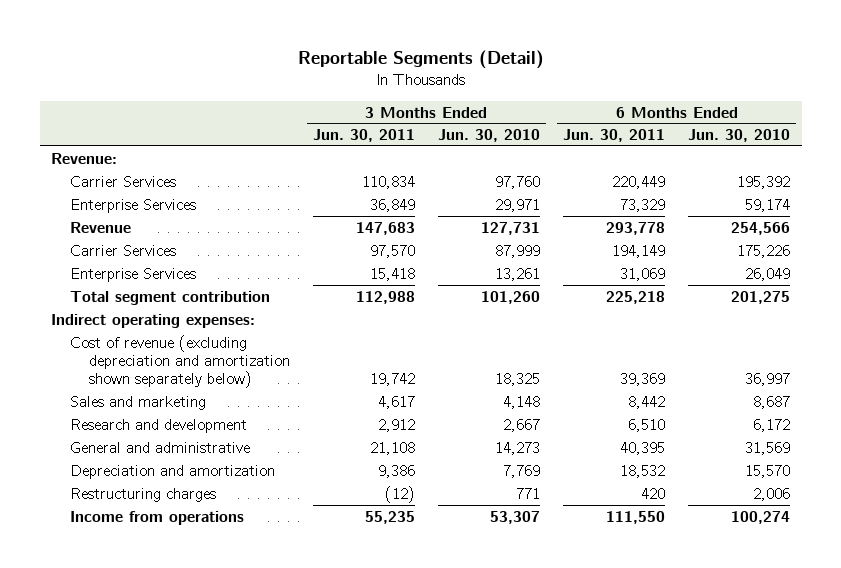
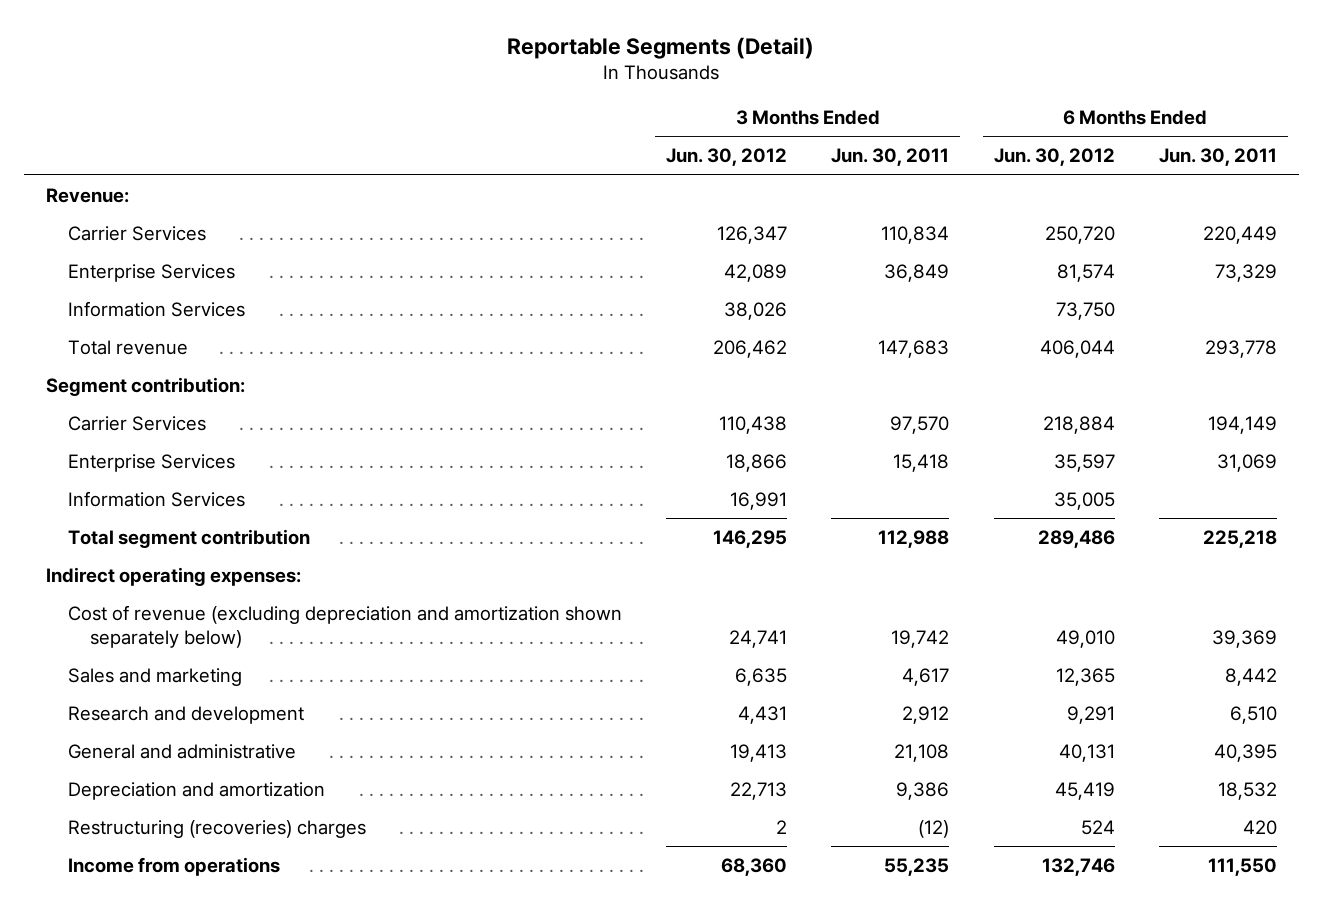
[437,129,540,143] Jun. 30, 2010 -> none
[688,129,791,143] Jun. 30, 2010 -> none
none -> [666,148,788,167] Jun. 30, 2012
none -> [993,148,1115,167] Jun. 30, 2012
none -> [67,300,245,317] Information Services
[69,221,131,233] Revenue -> [67,339,188,355] Total revenue
none -> [46,376,246,396] Segment contribution:
none -> [67,490,245,507] Information Services
[69,487,216,502] Restructuring charges -> [67,819,366,838] Restructuring (recoveries) charges

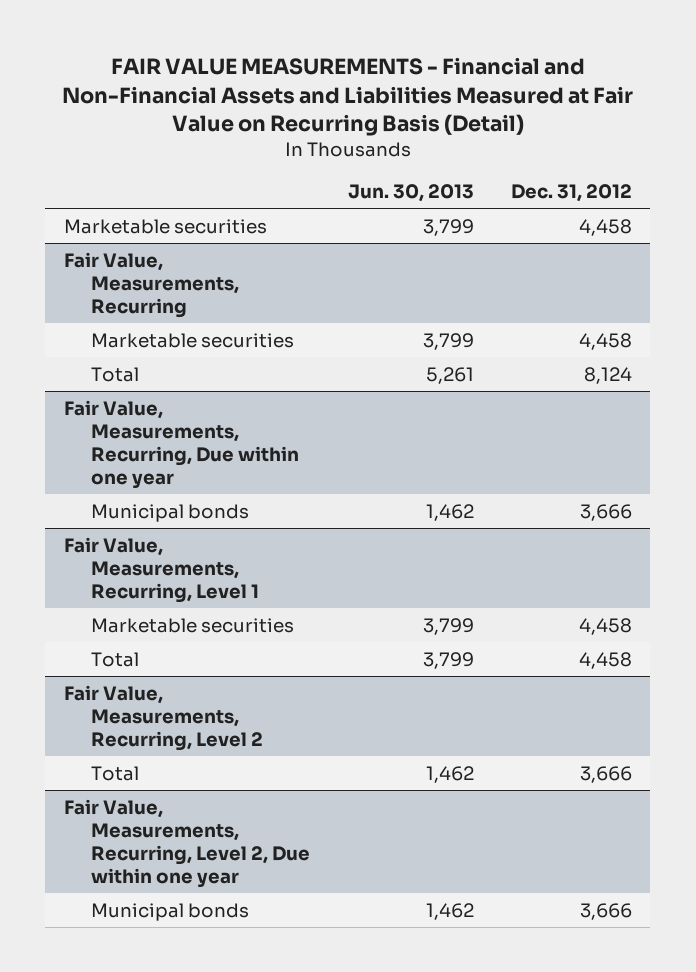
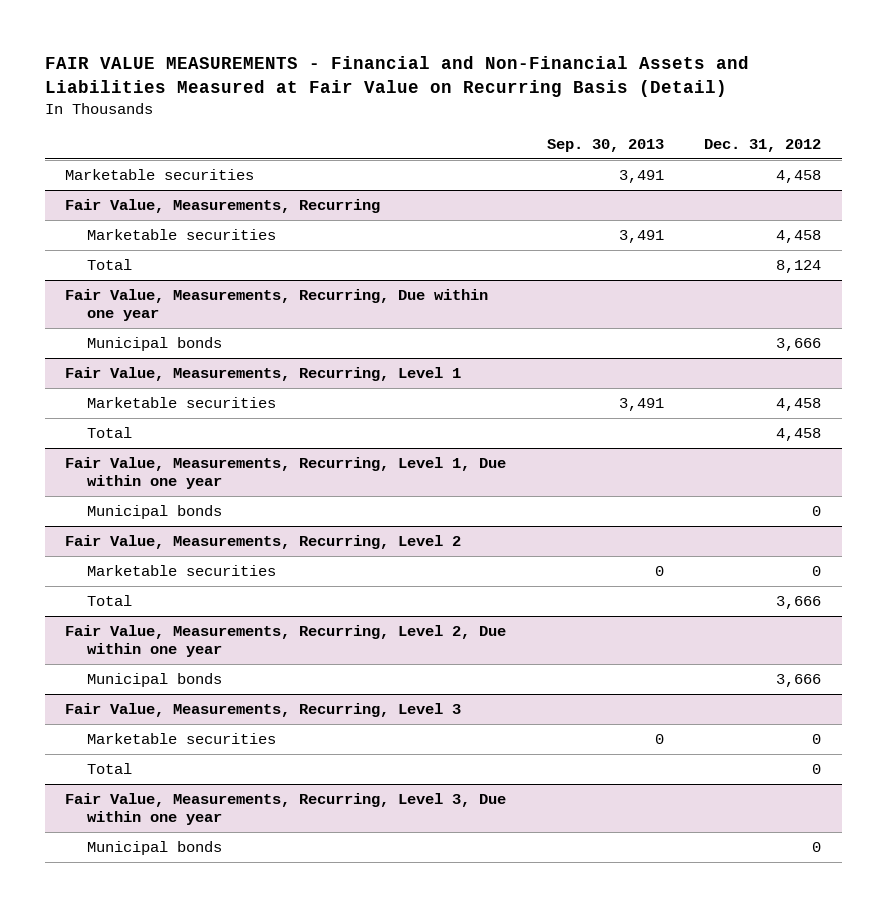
[347,184,474,203] Jun. 30, 2013 -> none
none -> [546,138,664,152] Sep. 30, 2013
none -> [65,457,507,490] Fair Value, Measurements, Recurring, Level 1, Due within one year
none -> [87,505,223,520] Municipal bonds
none -> [87,565,277,577] Marketable securities
none -> [65,703,462,718] Fair Value, Measurements, Recurring, Level 3
none -> [87,733,277,745] Marketable securities
none -> [87,763,133,775] Total
none -> [65,793,507,826] Fair Value, Measurements, Recurring, Level 3, Due within one year
none -> [87,841,223,856] Municipal bonds

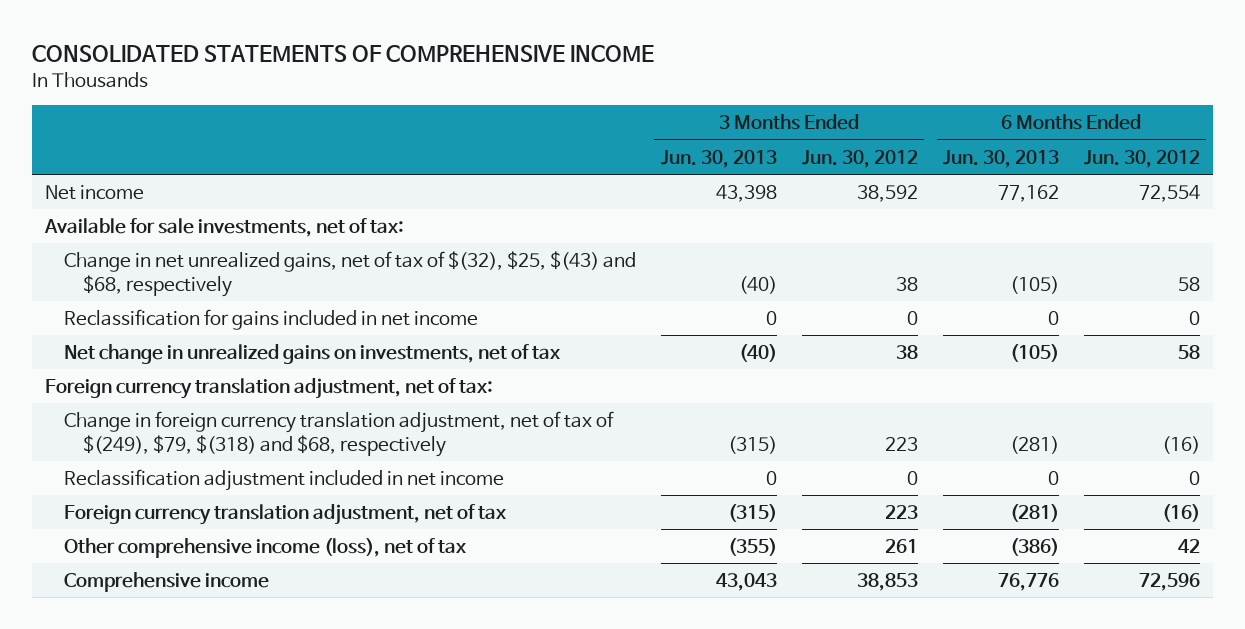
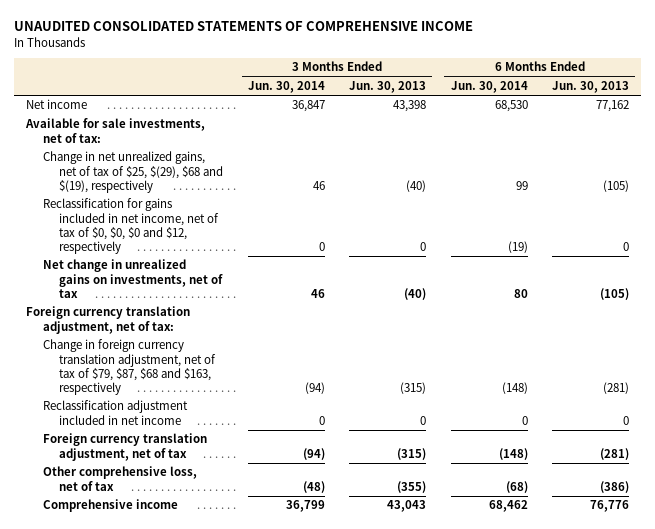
[32,45,655,63] CONSOLIDATED STATEMENTS OF COMPREHENSIVE INCOME -> [13,21,473,32] UNAUDITED CONSOLIDATED STATEMENTS OF COMPREHENSIVE INCOME
[801,149,918,168] Jun. 30, 2012 -> none
[1084,149,1201,168] Jun. 30, 2012 -> none
none -> [247,81,325,94] Jun. 30, 2014
none -> [450,81,528,94] Jun. 30, 2014
[63,250,636,297] Change in net unrealized gains, net of tax of $(32), $25, $(43) and $68, respectively -> [42,151,224,193] Change in net unrealized gains, net of tax of $25, $(29), $68 and $(19), respectively
[63,308,478,330] Reclassification for gains included in net income -> [42,198,220,254] Reclassification for gains included in net income, net of tax of $0, $0, $0 and $12, respectively
[63,410,614,457] Change in foreign currency translation adjustment, net of tax of $(249), $79, $(318) and $68, respectively -> [42,339,217,395] Change in foreign currency translation adjustment, net of tax of $79, $87, $68 and $163, respectively
[63,537,466,558] Other comprehensive income (loss), net of tax -> [42,466,197,491] Other comprehensive loss, net of tax

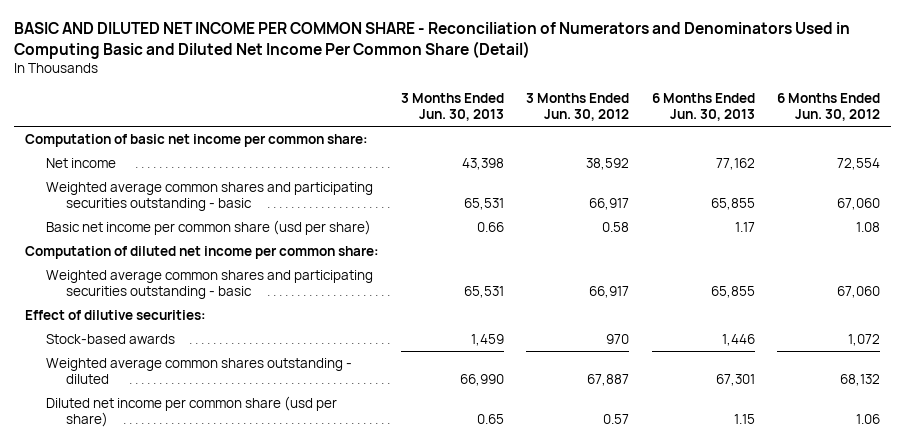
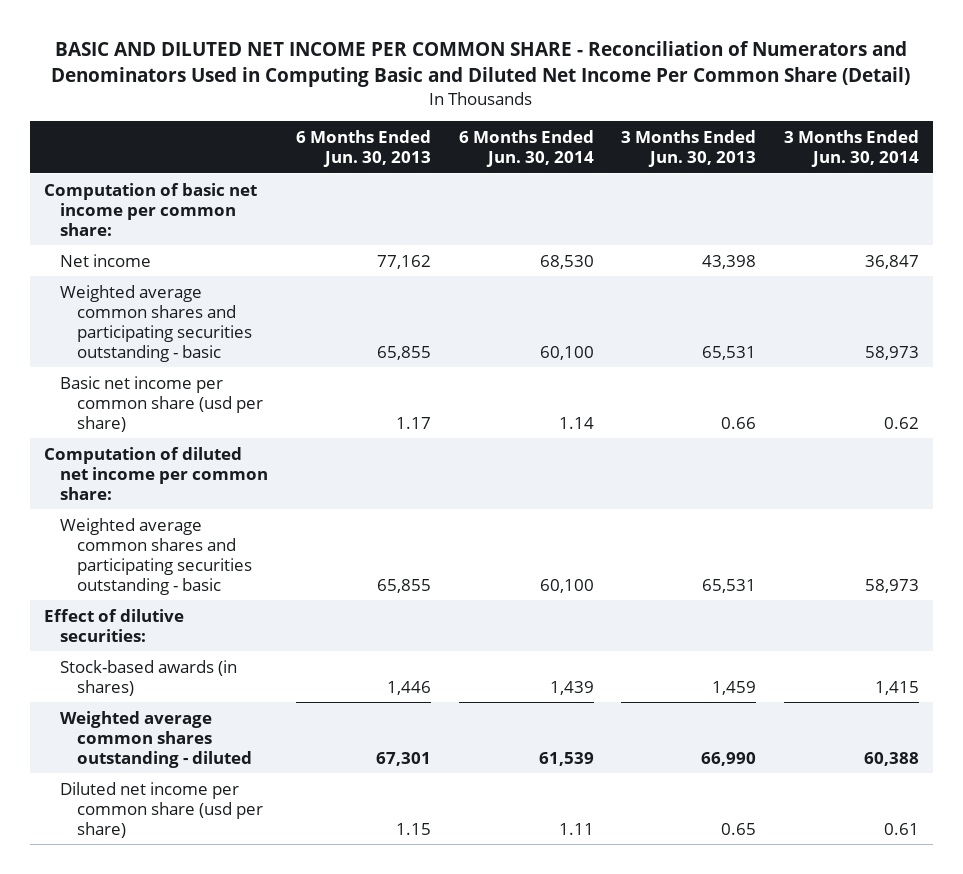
[526,93,630,122] 3 Months Ended Jun. 30, 2012 -> none
[777,93,881,122] 6 Months Ended Jun. 30, 2012 -> none
none -> [458,129,594,167] 6 Months Ended Jun. 30, 2014
none -> [783,129,919,167] 3 Months Ended Jun. 30, 2014
[45,333,175,344] Stock-based awards -> [60,659,238,696] Stock-based awards (in shares)

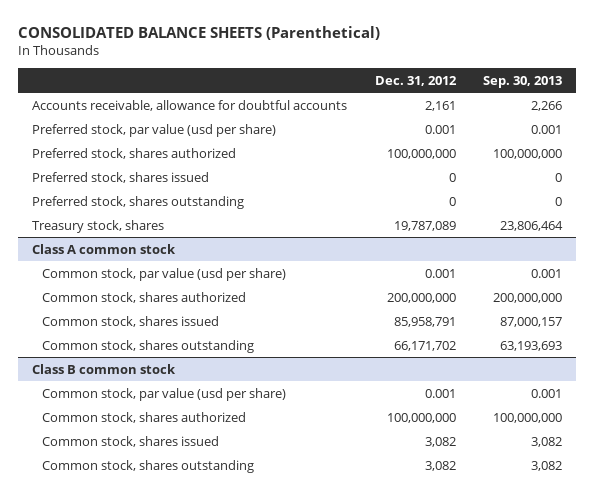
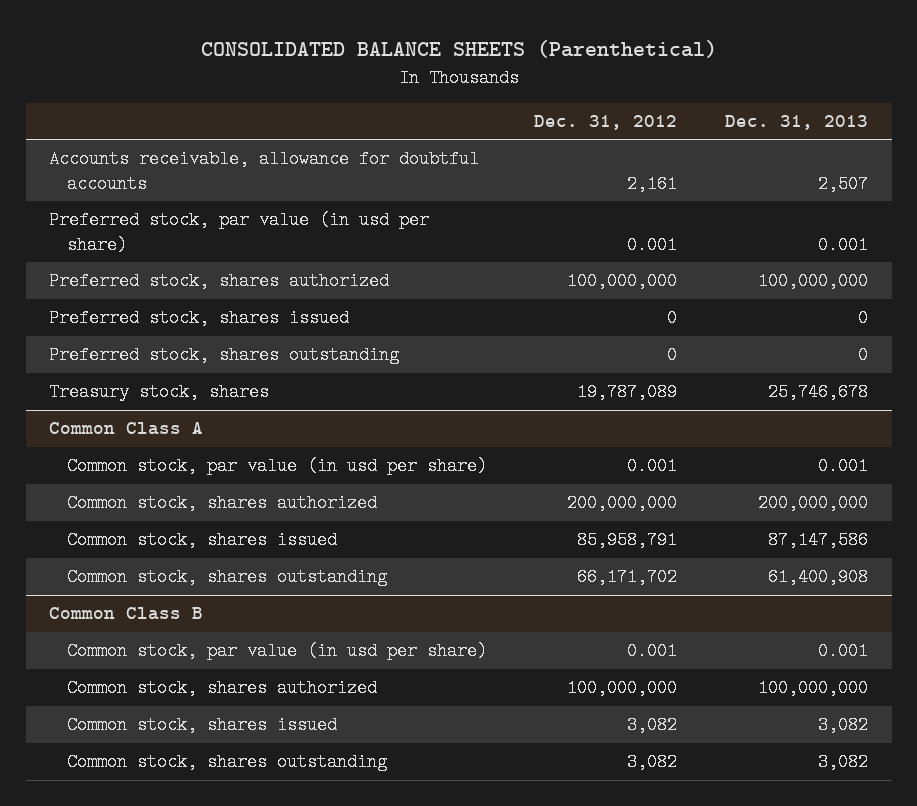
[483,75,563,88] Sep. 30, 2013 -> none
none -> [724,115,868,131] Dec. 31, 2013
[32,123,277,137] Preferred stock, par value (usd per share) -> [49,211,430,254] Preferred stock, par value (in usd per share)
[32,243,177,254] Class A common stock -> [49,422,204,436] Common Class A
[42,267,287,281] Common stock, par value (usd per share) -> [66,457,487,476] Common stock, par value (in usd per share)
[32,363,177,374] Class B common stock -> [49,607,204,621] Common Class B
[42,387,287,401] Common stock, par value (usd per share) -> [66,642,487,661] Common stock, par value (in usd per share)

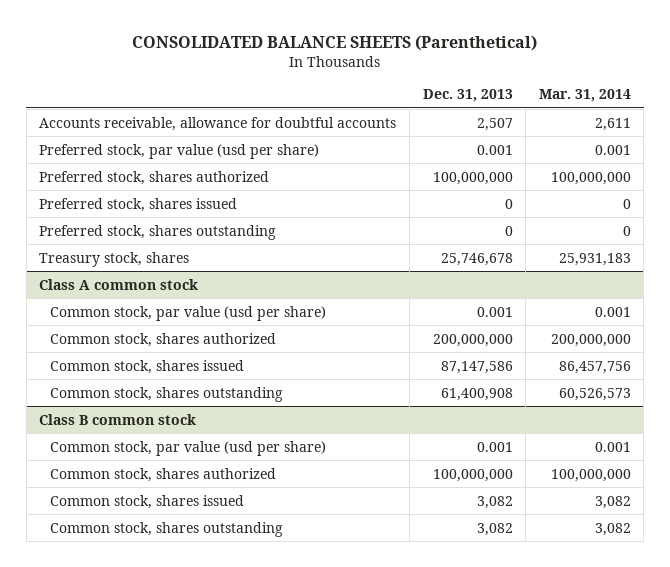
[534,115,678,131] Dec. 31, 2012 -> none
none -> [538,89,631,103] Mar. 31, 2014
[49,211,430,254] Preferred stock, par value (in usd per share) -> [39,143,320,159] Preferred stock, par value (usd per share)
[49,422,204,436] Common Class A -> [39,278,199,290] Class A common stock
[66,457,487,476] Common stock, par value (in usd per share) -> [49,305,326,321] Common stock, par value (usd per share)
[49,607,204,621] Common Class B -> [39,413,197,425] Class B common stock
[66,642,487,661] Common stock, par value (in usd per share) -> [49,440,326,456] Common stock, par value (usd per share)

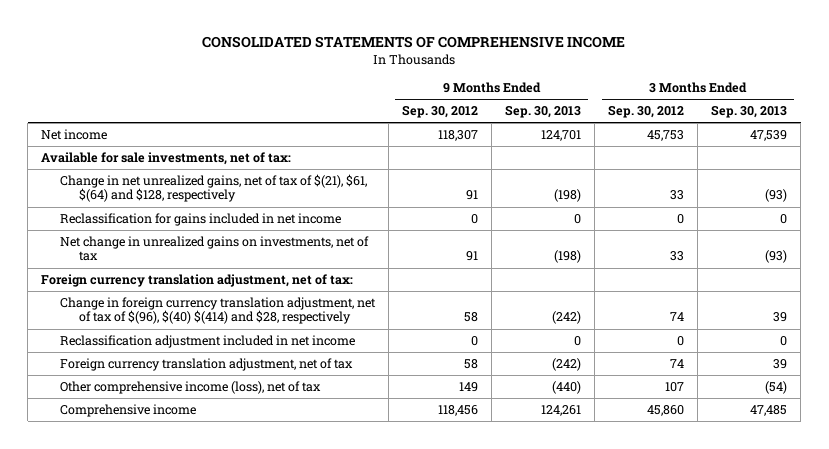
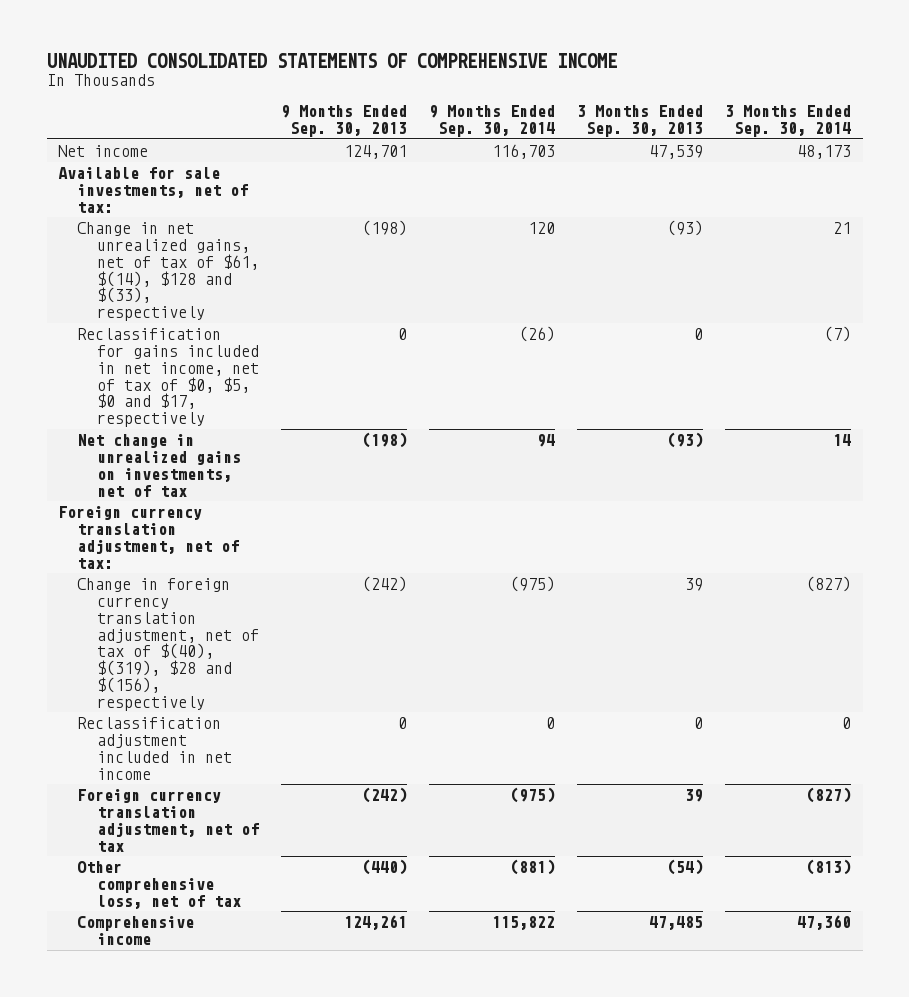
[202,35,626,48] CONSOLIDATED STATEMENTS OF COMPREHENSIVE INCOME -> [46,53,617,69] UNAUDITED CONSOLIDATED STATEMENTS OF COMPREHENSIVE INCOME
[402,105,479,119] Sep. 30, 2012 -> none
[608,105,685,119] Sep. 30, 2012 -> none
none -> [429,105,556,138] 9 Months Ended Sep. 30, 2014
none -> [725,105,852,138] 3 Months Ended Sep. 30, 2014
[60,174,368,203] Change in net unrealized gains, net of tax of $(21), $61, $(64) and $128, respectively -> [77,222,259,322] Change in net unrealized gains, net of tax of $61, $(14), $128 and $(33), respectively
[60,213,342,227] Reclassification for gains included in net income -> [77,328,259,428] Reclassification for gains included in net income, net of tax of $0, $5, $0 and $17, respectively
[60,297,377,325] Change in foreign currency translation adjustment, net of tax of $(96), $(40) $(414) and $28, respectively -> [77,578,259,711] Change in foreign currency translation adjustment, net of tax of $(40), $(319), $28 and $(156), respectively
[60,381,322,395] Other comprehensive income (loss), net of tax -> [77,861,241,909] Other comprehensive loss, net of tax

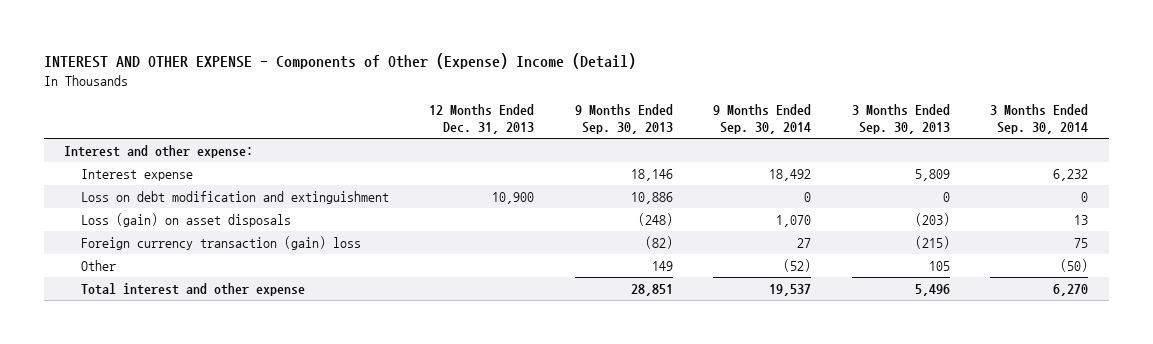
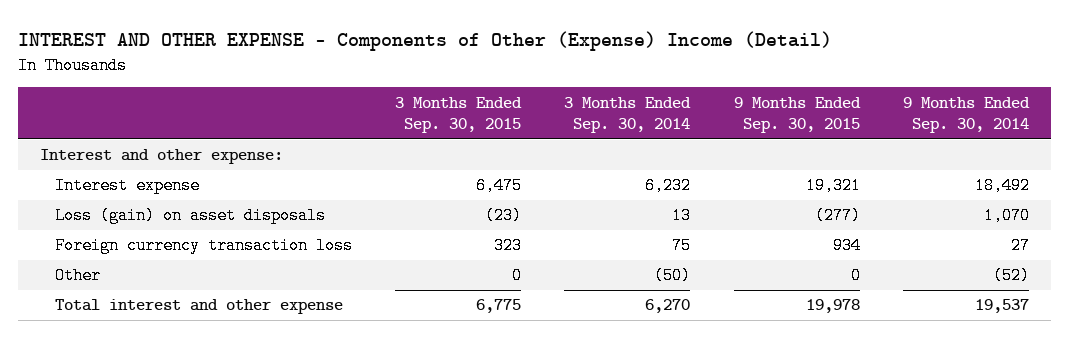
[429,104,535,135] 12 Months Ended Dec. 31, 2013 -> none
[574,104,673,135] 9 Months Ended Sep. 30, 2013 -> none
[851,104,950,135] 3 Months Ended Sep. 30, 2013 -> none
none -> [395,96,523,134] 3 Months Ended Sep. 30, 2015
none -> [733,96,861,134] 9 Months Ended Sep. 30, 2015
[81,190,390,204] Loss on debt modification and extinguishment -> none
[81,235,362,250] Foreign currency transaction (gain) loss -> [54,237,353,255] Foreign currency transaction loss

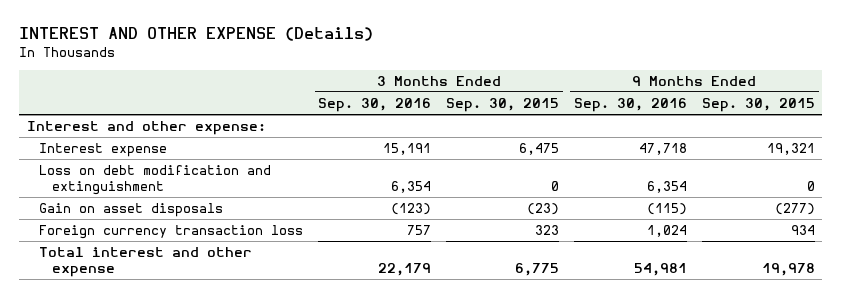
[18,30,833,51] INTEREST AND OTHER EXPENSE - Components of Other (Expense) Income (Detail) -> [19,27,374,42] INTEREST AND OTHER EXPENSE (Details)
[564,96,692,134] 3 Months Ended Sep. 30, 2014 -> none
[902,96,1030,134] 9 Months Ended Sep. 30, 2014 -> none
none -> [318,97,432,112] Sep. 30, 2016
none -> [573,97,687,112] Sep. 30, 2016
none -> [39,165,272,195] Loss on debt modification and extinguishment
[54,207,326,225] Loss (gain) on asset disposals -> [39,203,224,218] Gain on asset disposals
[54,267,101,285] Other -> none

